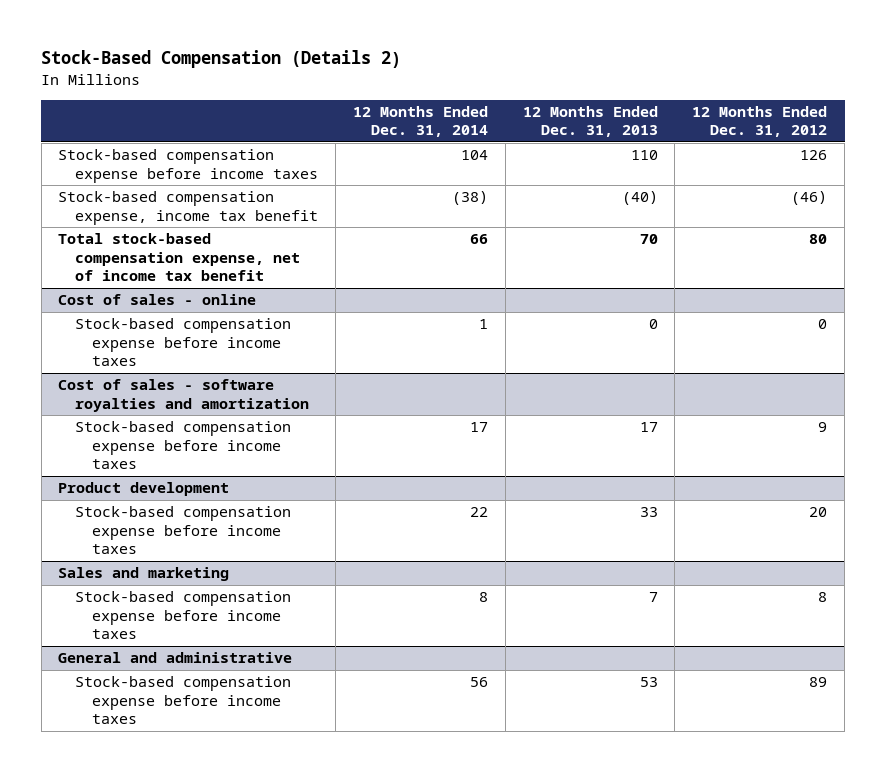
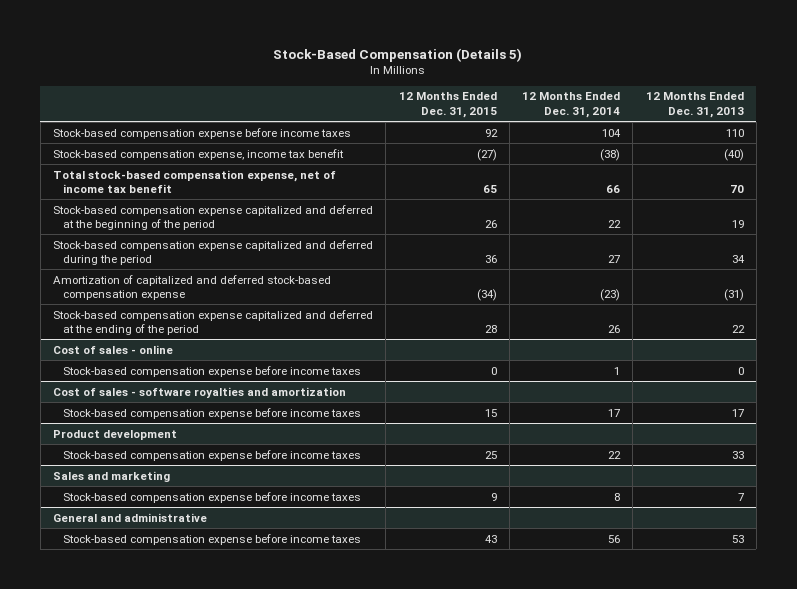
[41,50,402,69] Stock-Based Compensation (Details 2) -> [273,47,523,62] Stock-Based Compensation (Details 5)
[692,105,828,138] 12 Months Ended Dec. 31, 2012 -> none
none -> [398,92,497,118] 12 Months Ended Dec. 31, 2015
none -> [53,204,374,230] Stock-based compensation expense capitalized and deferred at the beginning of the period
none -> [53,239,374,265] Stock-based compensation expense capitalized and deferred during the period
none -> [53,274,332,300] Amortization of capitalized and deferred stock-based compensation expense
none -> [53,309,374,335] Stock-based compensation expense capitalized and deferred at the ending of the period

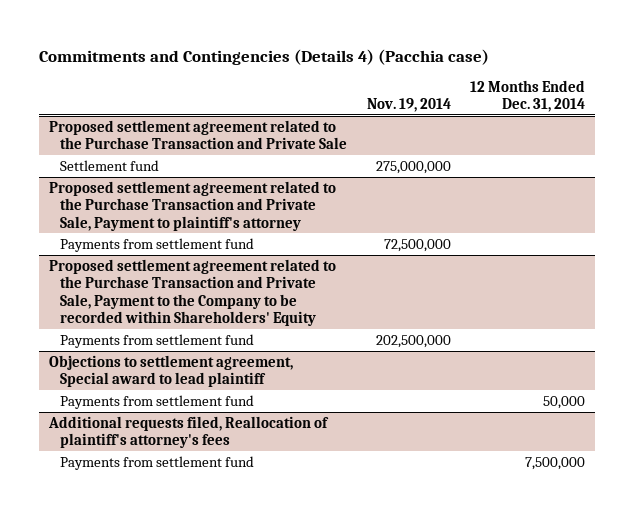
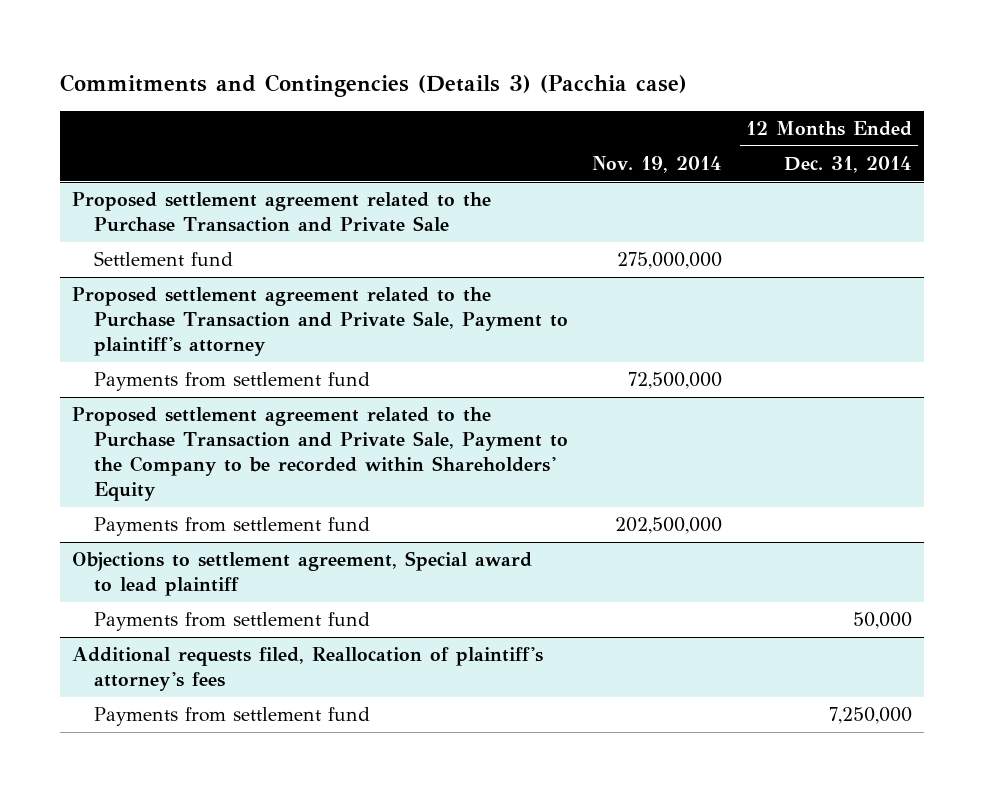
[39,48,490,65] Commitments and Contingencies (Details 4) (Pacchia case) -> [60,73,688,97] Commitments and Contingencies (Details 3) (Pacchia case)
[524,456,585,470] 7,500,000 -> [829,707,913,725] 7,250,000

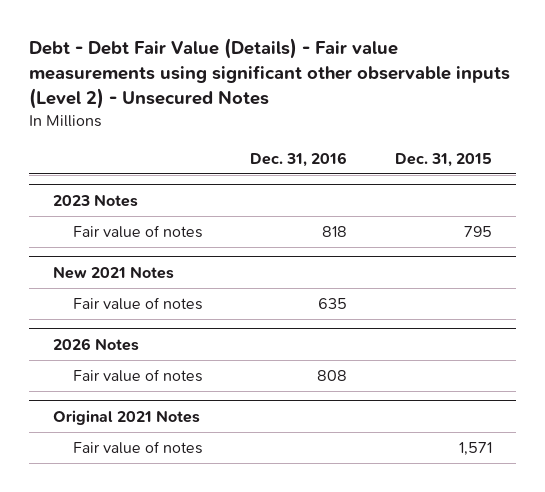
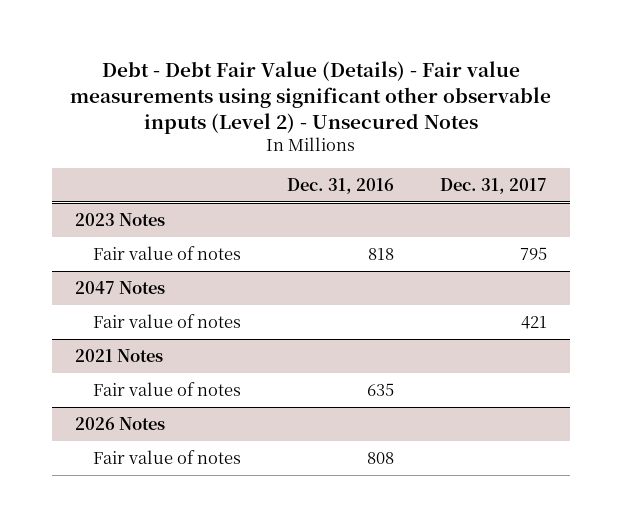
[394,152,492,167] Dec. 31, 2015 -> none
none -> [440,177,548,194] Dec. 31, 2017
[52,265,174,279] New 2021 Notes -> [74,281,165,295] 2047 Notes
none -> [93,314,242,329] Fair value of notes
none -> [74,349,163,363] 2021 Notes
[52,409,200,425] Original 2021 Notes -> none
[72,440,203,454] Fair value of notes -> none

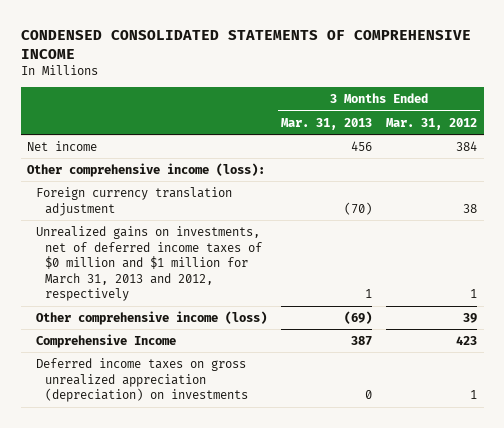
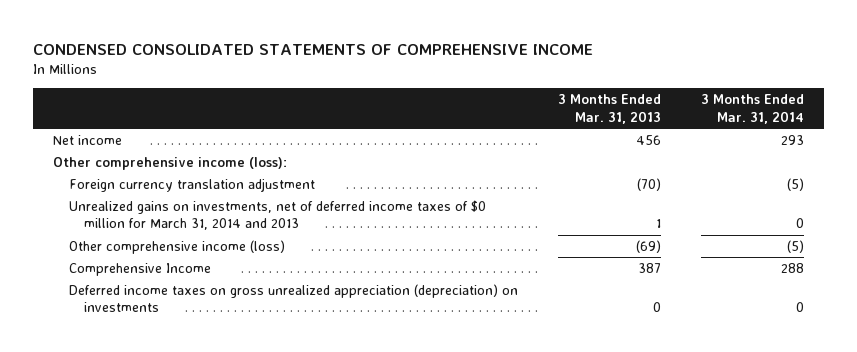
[385,117,477,130] Mar. 31, 2012 -> none
none -> [701,94,805,124] 3 Months Ended Mar. 31, 2014
[36,226,263,302] Unrealized gains on investments, net of deferred income taxes of $0 million and $1 million for March 31, 2013 and 2012, respectively -> [68,199,486,231] Unrealized gains on investments, net of deferred income taxes of $0 million for March 31, 2014 and 2013

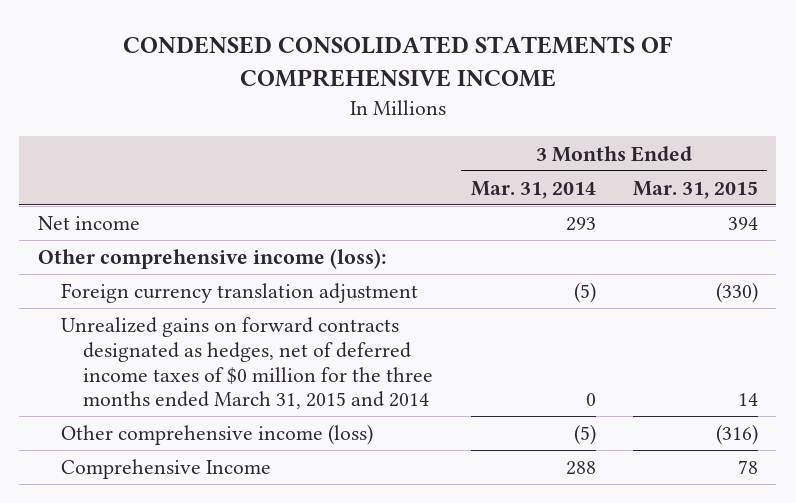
[557,94,661,124] 3 Months Ended Mar. 31, 2013 -> none
none -> [632,180,758,199] Mar. 31, 2015
[68,199,486,231] Unrealized gains on investments, net of deferred income taxes of $0 million for March 31, 2014 and 2013 -> [60,317,434,410] Unrealized gains on forward contracts designated as hedges, net of deferred income taxes of $0 million for the three months ended March 31, 2015 and 2014
[68,283,518,313] Deferred income taxes on gross unrealized appreciation (depreciation) on investments -> none

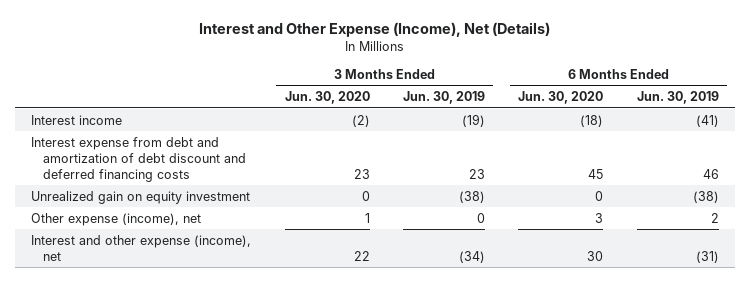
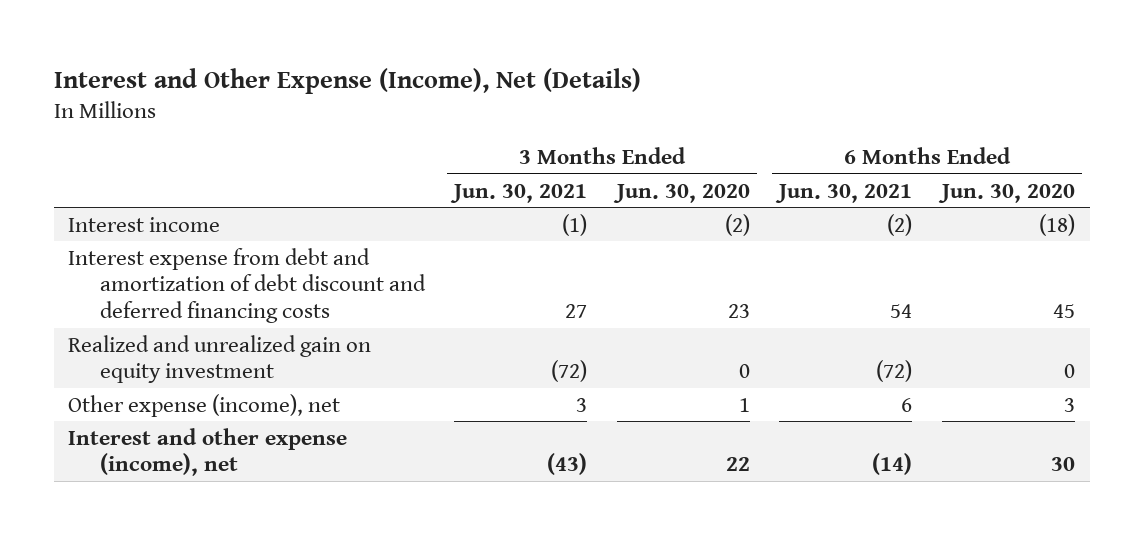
[403,91,486,105] Jun. 30, 2019 -> none
[636,91,719,105] Jun. 30, 2019 -> none
none -> [450,183,588,203] Jun. 30, 2021
none -> [775,183,913,203] Jun. 30, 2021
[31,190,251,204] Unrealized gain on equity investment -> [68,334,372,384] Realized and unrealized gain on equity investment

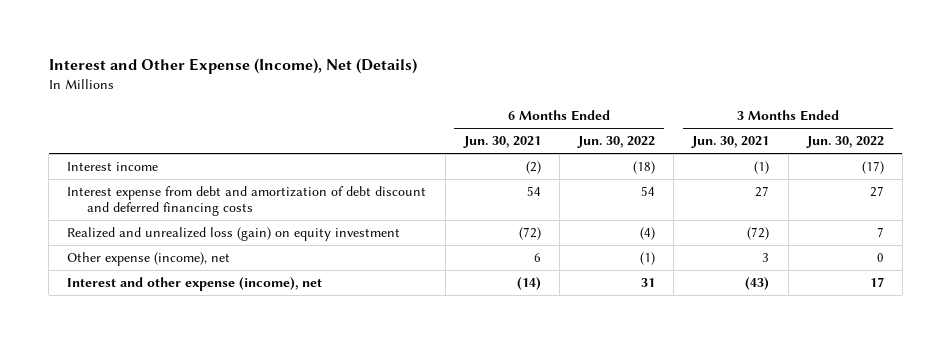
[612,183,750,203] Jun. 30, 2020 -> none
[937,183,1075,203] Jun. 30, 2020 -> none
none -> [577,136,656,149] Jun. 30, 2022
none -> [805,136,884,149] Jun. 30, 2022
[68,334,372,384] Realized and unrealized gain on equity investment -> [67,226,401,241] Realized and unrealized loss (gain) on equity investment

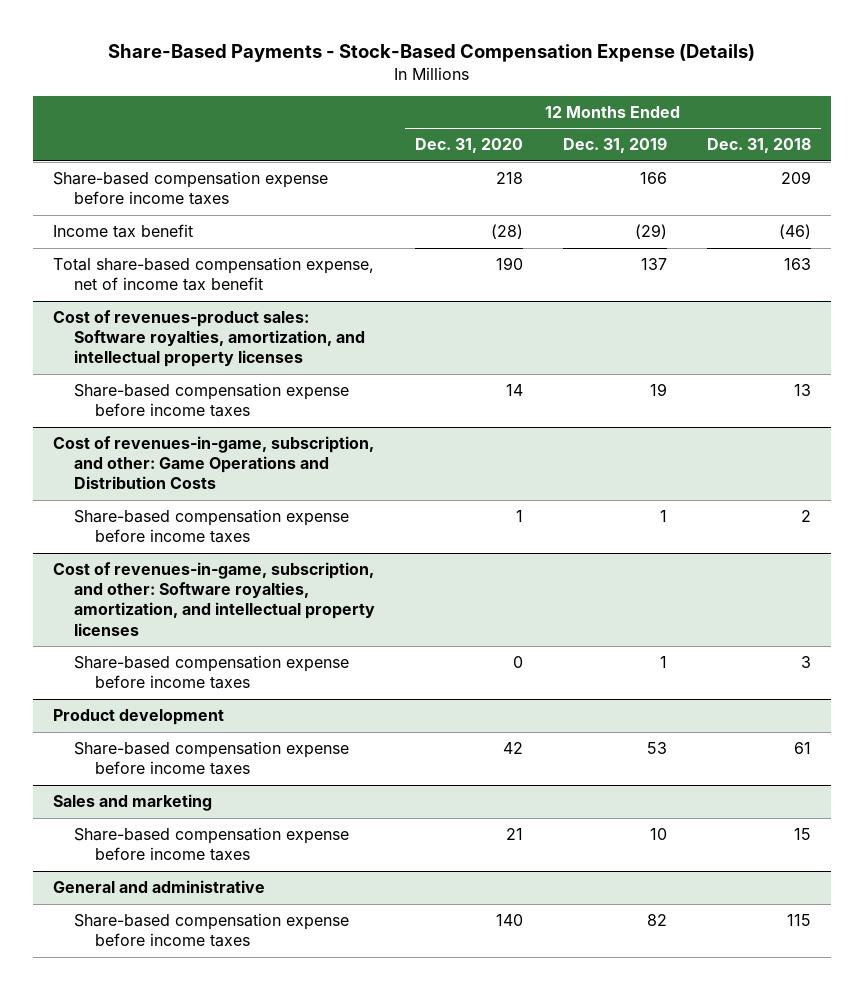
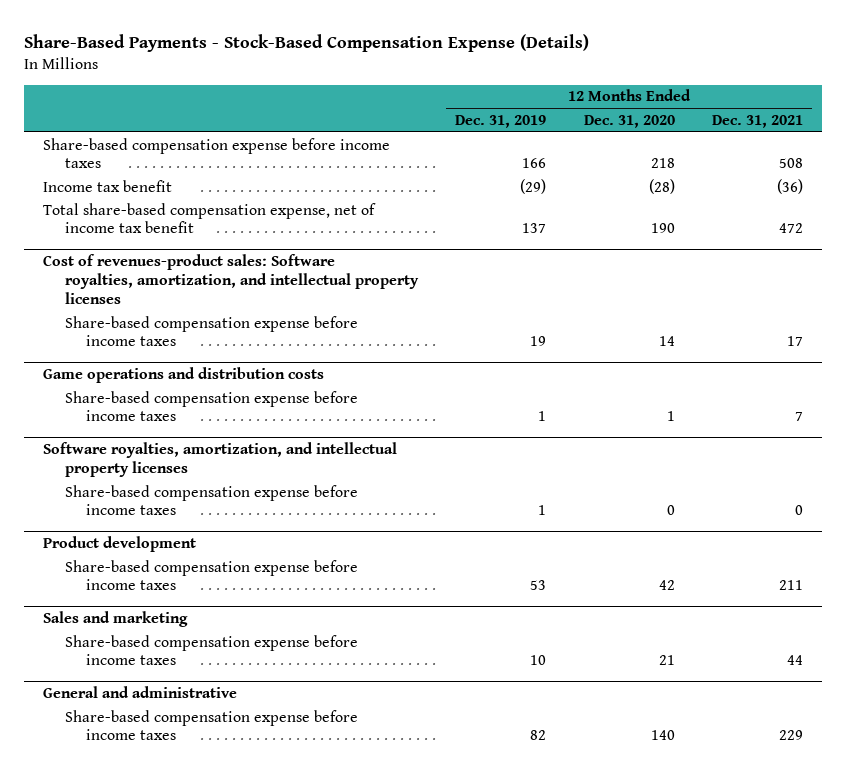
[707,138,812,154] Dec. 31, 2018 -> none
none -> [711,114,803,128] Dec. 31, 2021
[53,436,375,490] Cost of revenues-in-game, subscription, and other: Game Operations and Distribution Costs -> [42,366,324,383] Game operations and distribution costs
[53,562,376,636] Cost of revenues-in-game, subscription, and other: Software royalties, amortization, and intellectual property licenses -> [42,441,397,477] Software royalties, amortization, and intellectual property licenses

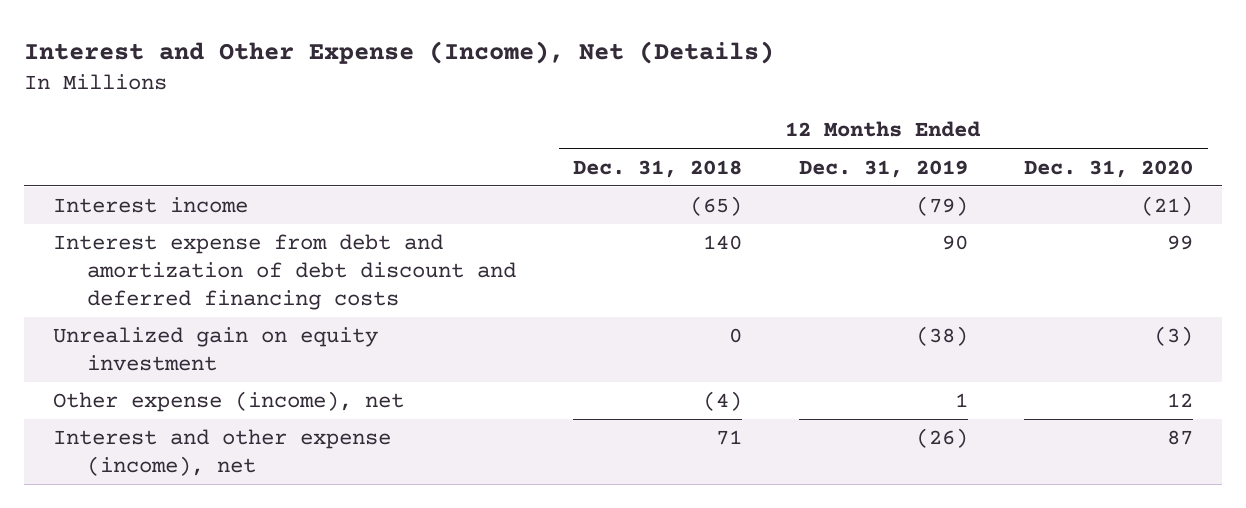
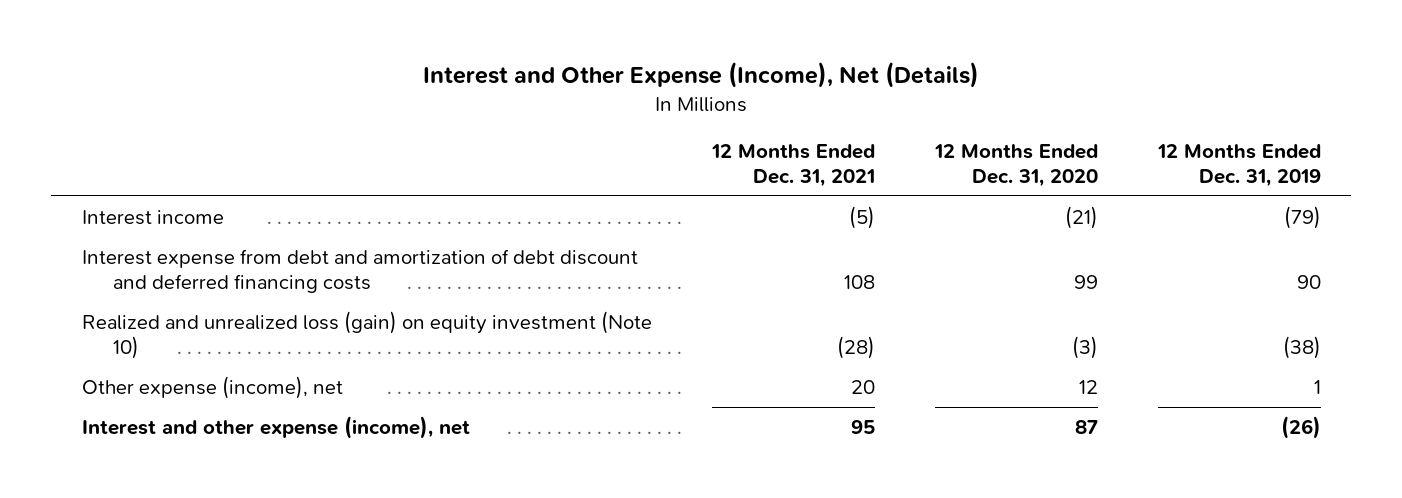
[572,159,742,178] Dec. 31, 2018 -> none
none -> [710,143,875,187] 12 Months Ended Dec. 31, 2021
[52,327,378,371] Unrealized gain on equity investment -> [81,310,652,359] Realized and unrealized loss (gain) on equity investment (Note 10)

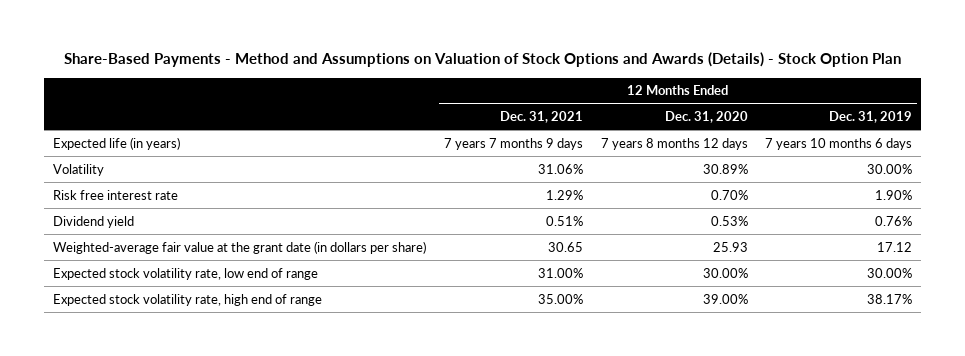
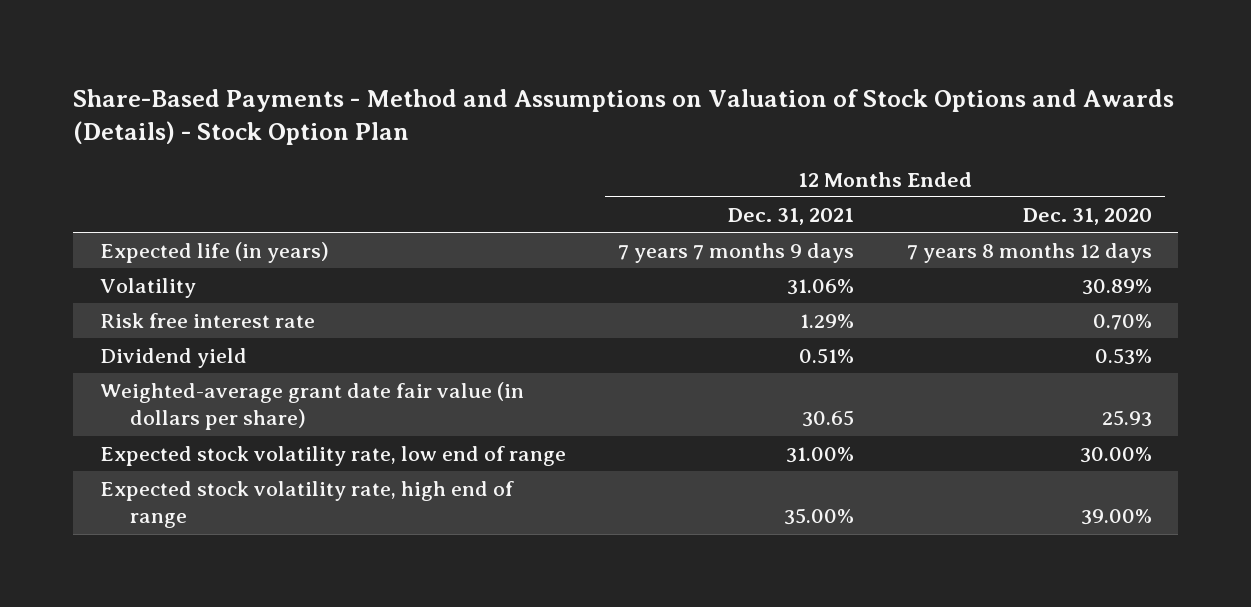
[829,111,913,124] Dec. 31, 2019 -> none
[52,240,426,254] Weighted-average fair value at the grant date (in dollars per share) -> [99,382,524,431] Weighted-average grant date fair value (in dollars per share)

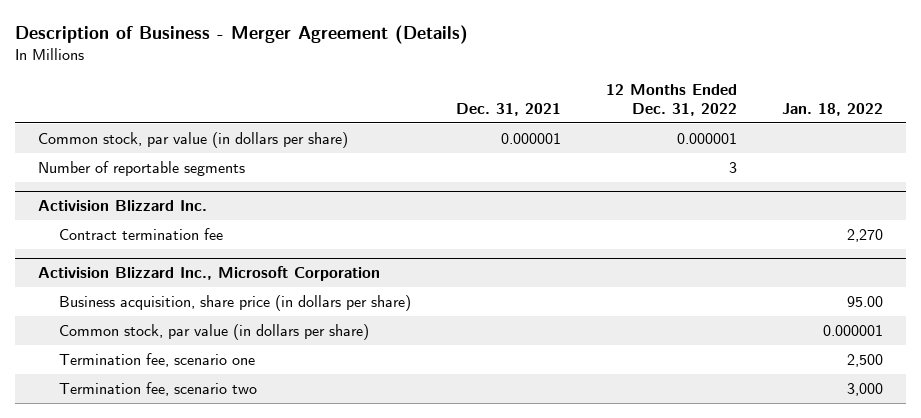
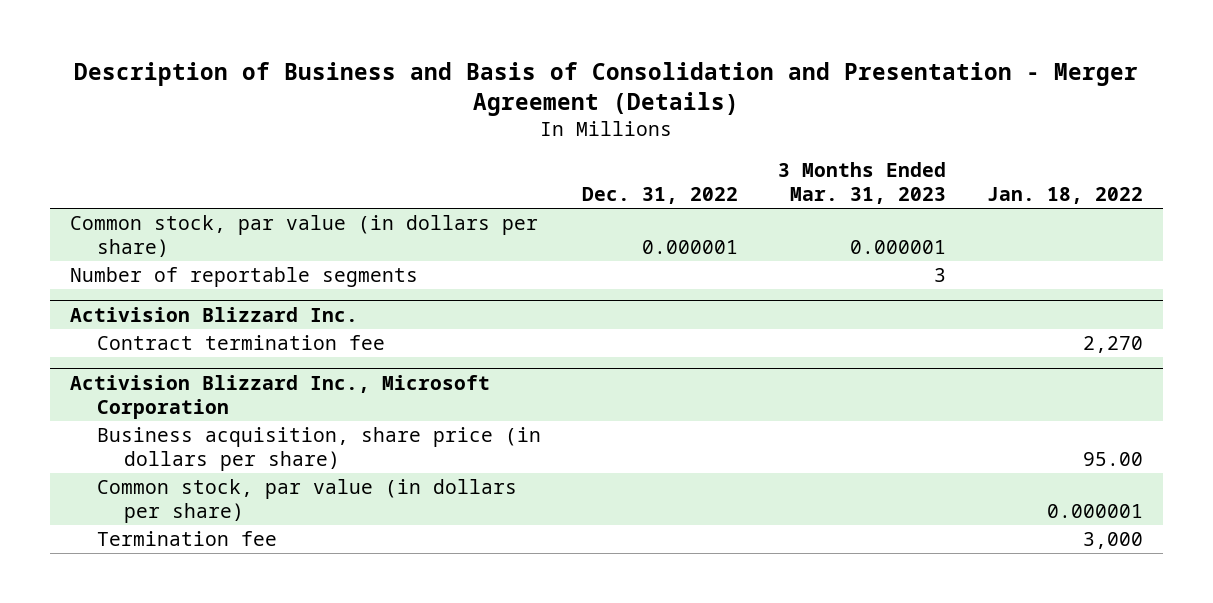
[15,25,469,45] Description of Business - Merger Agreement (Details) -> [74,61,1139,117] Description of Business and Basis of Consolidation and Presentation - Merger Agreement (Details)
[456,102,562,116] Dec. 31, 2021 -> none
[606,84,738,116] 12 Months Ended Dec. 31, 2022 -> none
none -> [581,186,738,204] Dec. 31, 2022
none -> [778,162,947,204] 3 Months Ended Mar. 31, 2023
[59,352,256,367] Termination fee, scenario one -> none
[59,381,258,396] Termination fee, scenario two -> [97,531,278,547] Termination fee

